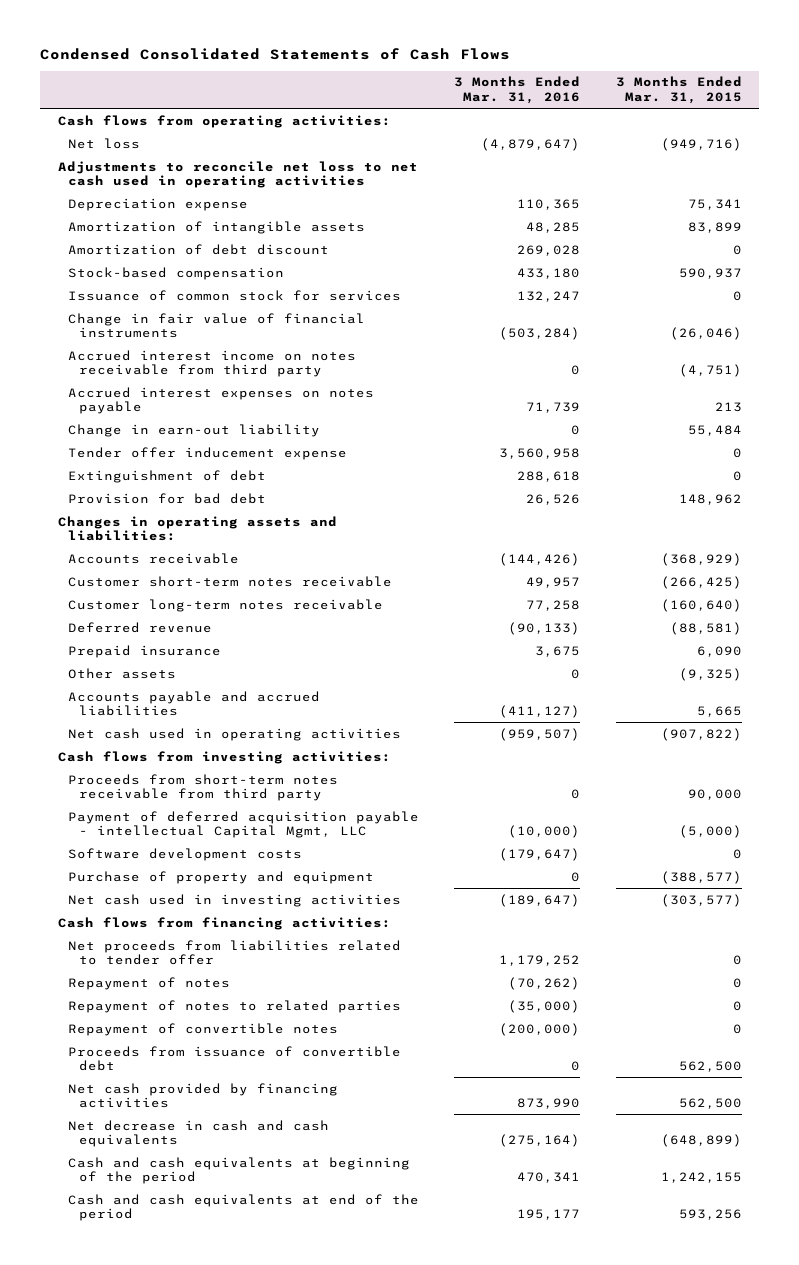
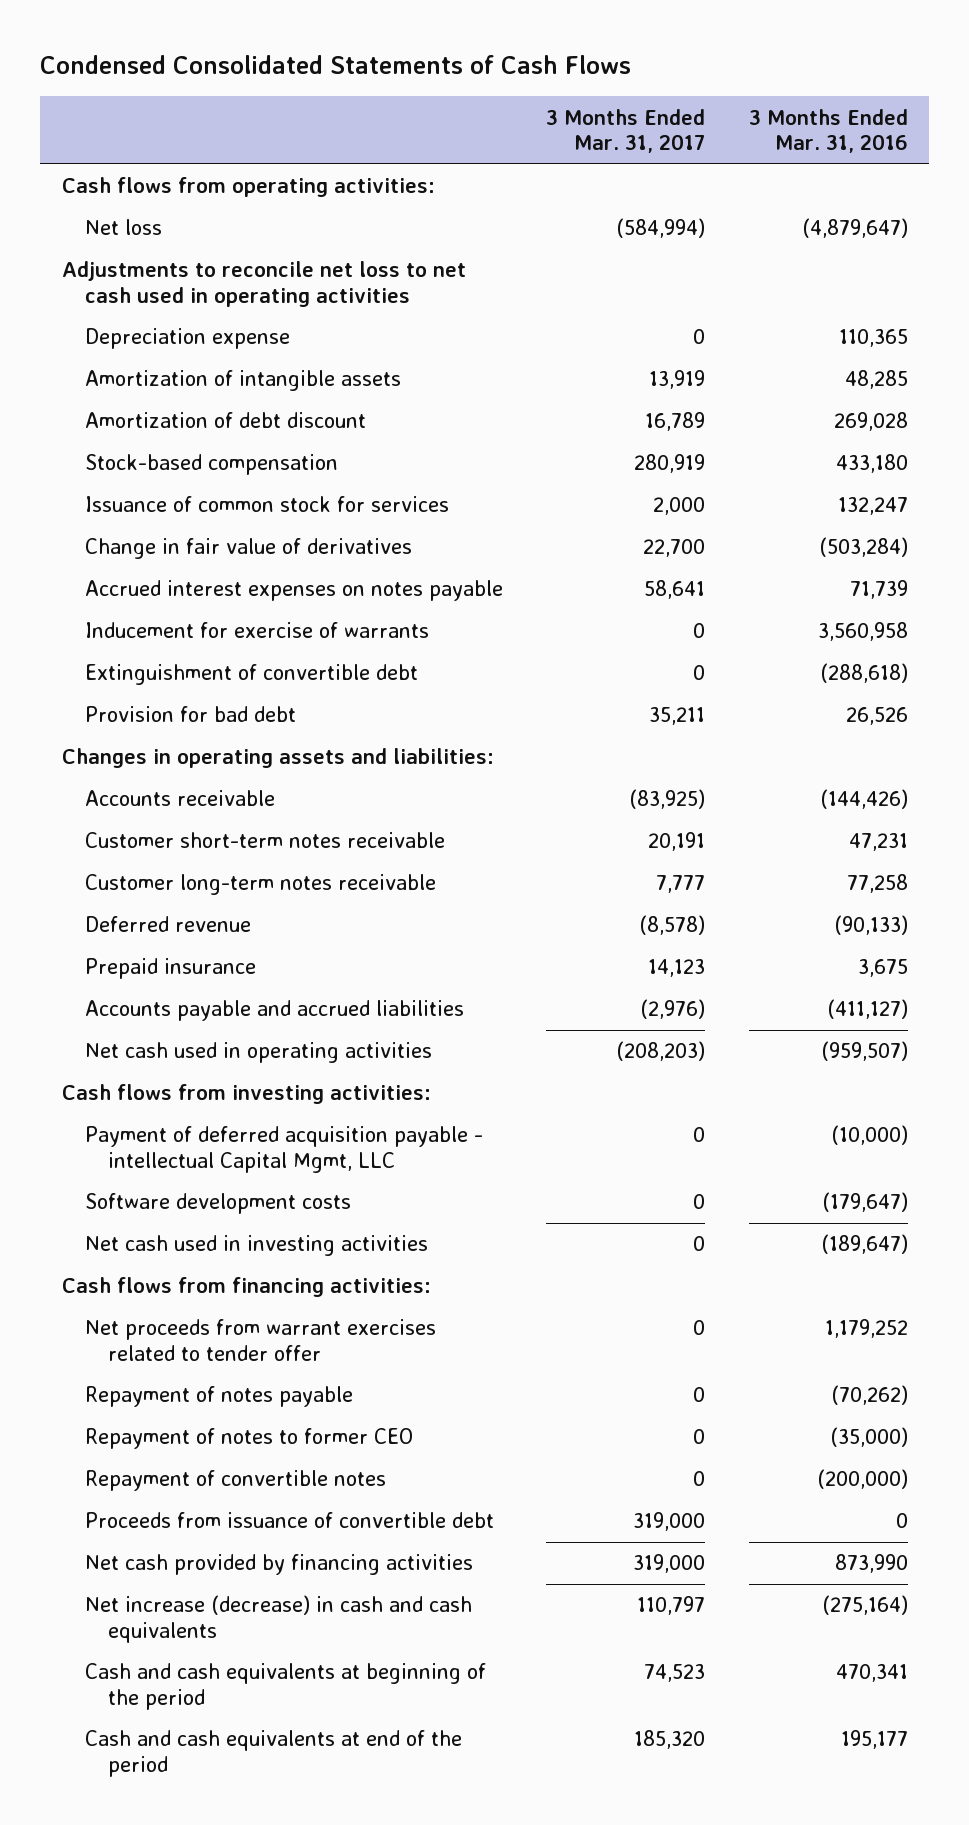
[615,76,742,104] 3 Months Ended Mar. 31, 2015 -> none
none -> [546,108,706,154] 3 Months Ended Mar. 31, 2017
[68,349,357,377] Accrued interest income on notes receivable from third party -> none
[68,312,366,338] Change in fair value of financial instruments -> [84,538,412,560] Change in fair value of derivatives
[68,423,321,437] Change in earn-out liability -> none
[68,446,348,460] Tender offer inducement expense -> [84,622,429,639] Inducement for exercise of warrants
[68,469,267,483] Extinguishment of debt -> [84,664,418,686] Extinguishment of convertible debt
[517,470,581,482] 288,618 -> [819,663,908,684] (288,618)
[526,576,581,588] 49,957 -> [848,833,908,852] 47,231
[68,667,177,679] Other assets -> none
[68,773,339,801] Proceeds from short-term notes receivable from third party -> none
[68,870,375,884] Purchase of property and equipment -> none
[68,939,402,965] Net proceeds from liabilities related to tender offer -> [84,1319,436,1361] Net proceeds from warrant exercises related to tender offer
[68,976,231,990] Repayment of notes -> [84,1386,353,1408] Repayment of notes payable
[68,999,402,1013] Repayment of notes to related parties -> [84,1428,413,1450] Repayment of notes to former CEO
[68,1119,330,1147] Net decrease in cash and cash equivalents -> [84,1595,472,1643] Net increase (decrease) in cash and cash equivalents

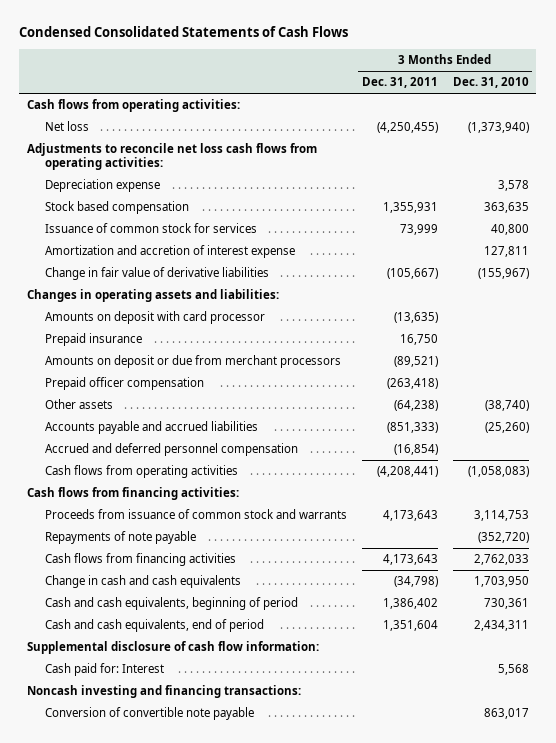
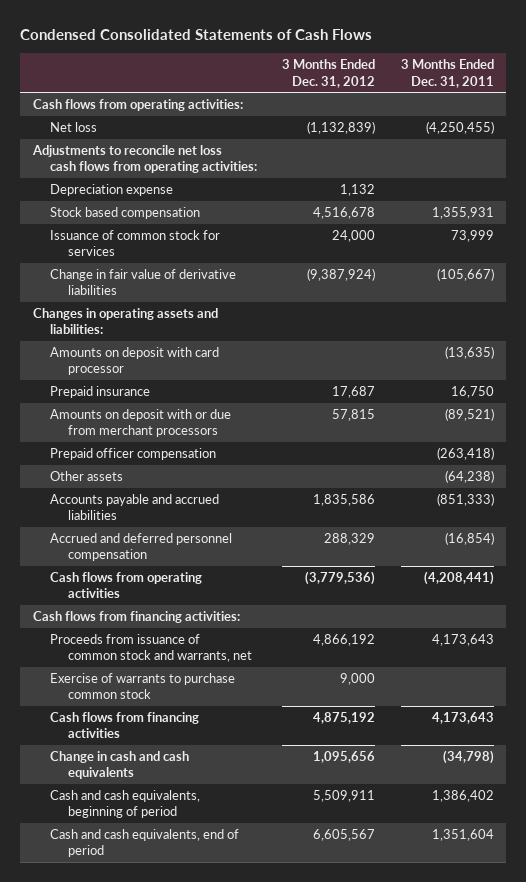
[452,77,529,89] Dec. 31, 2010 -> none
none -> [282,59,376,88] 3 Months Ended Dec. 31, 2012
[45,245,296,259] Amortization and accretion of interest expense -> none
[45,355,342,369] Amounts on deposit or due from merchant processors -> [50,409,232,438] Amounts on deposit with or due from merchant processors
[45,531,197,545] Repayments of note payable -> none
[45,509,348,520] Proceeds from issuance of common stock and warrants -> [50,634,252,663] Proceeds from issuance of common stock and warrants, net
none -> [50,673,236,700] Exercise of warrants to purchase common stock
[26,641,319,655] Supplemental disclosure of cash flow information: -> none
[45,663,165,677] Cash paid for: Interest -> none
[26,685,301,699] Noncash investing and financing transactions: -> none
[45,707,255,721] Conversion of convertible note payable -> none

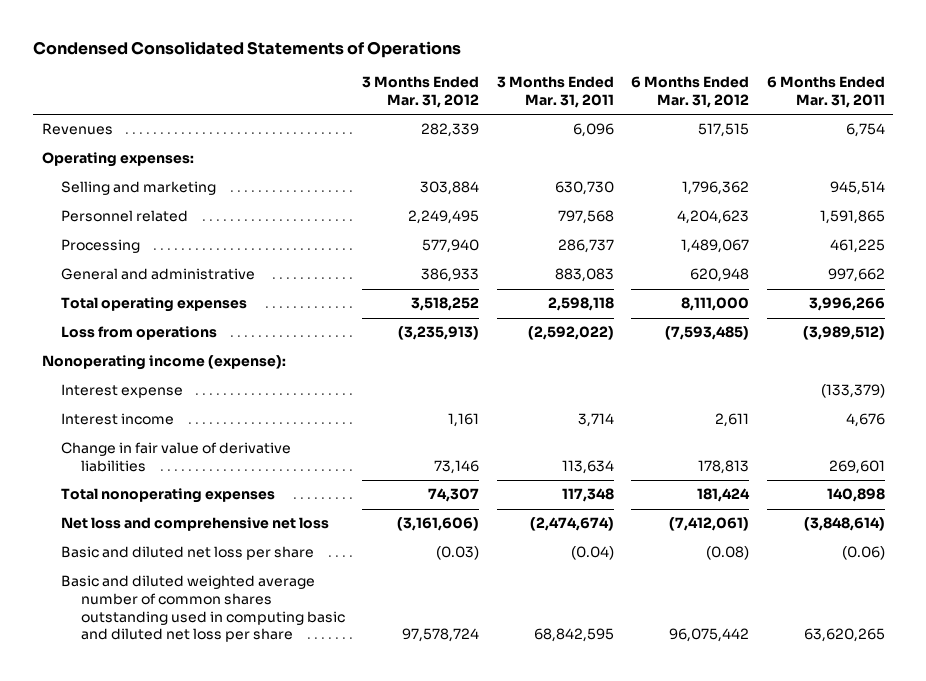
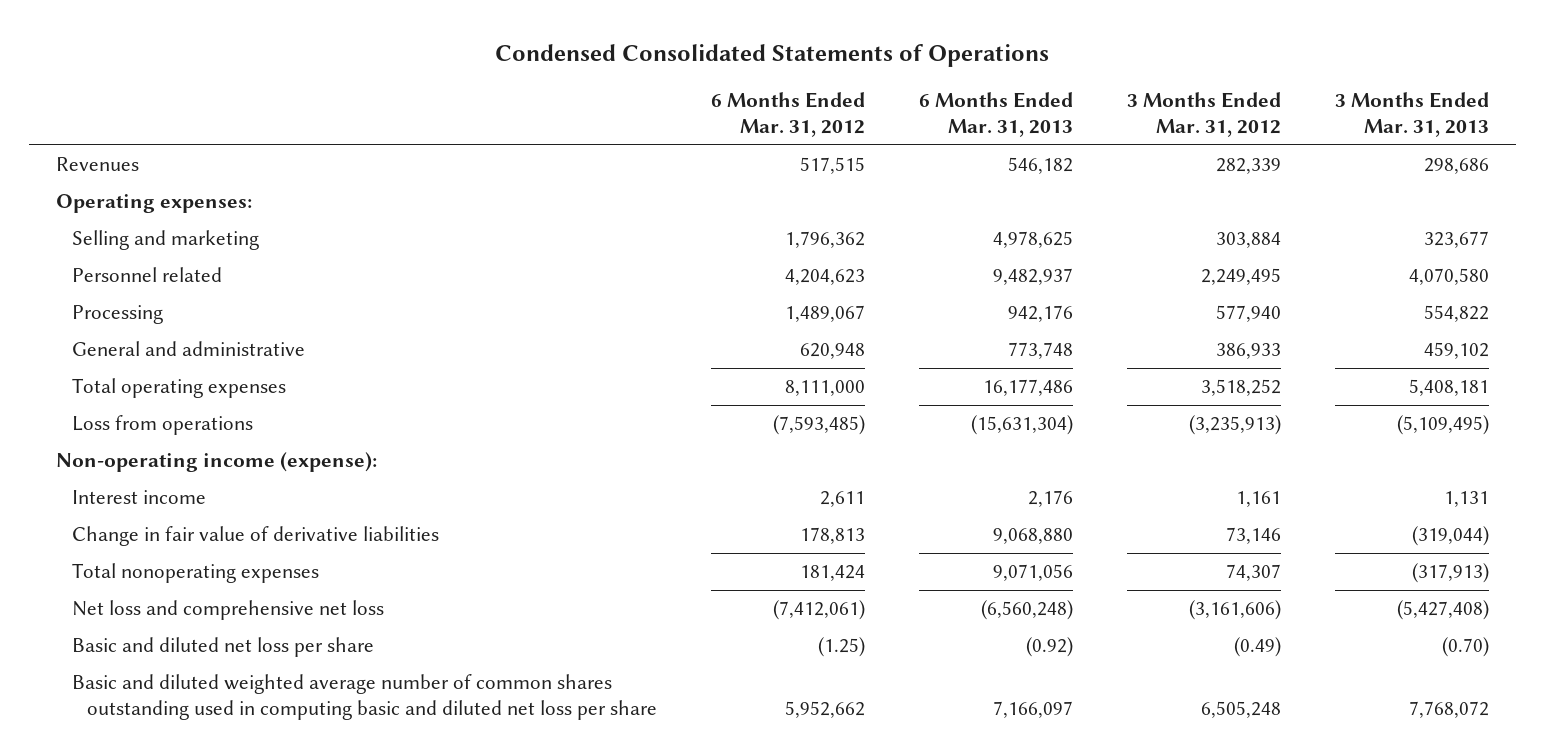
[496,76,614,108] 3 Months Ended Mar. 31, 2011 -> none
[766,76,885,108] 6 Months Ended Mar. 31, 2011 -> none
none -> [919,92,1074,138] 6 Months Ended Mar. 31, 2013
none -> [1334,92,1489,138] 3 Months Ended Mar. 31, 2013
[61,384,184,399] Interest expense -> none
[41,355,286,371] Nonoperating income (expense): -> [55,452,377,473] Non-operating income (expense):
[436,546,480,561] (0.03) -> [1234,637,1282,658] (0.49)
[706,546,750,561] (0.08) -> [818,637,866,658] (1.25)
[402,628,480,643] 97,578,724 -> [1201,701,1282,719] 6,505,248
[669,628,750,643] 96,075,442 -> [785,701,866,719] 5,952,662

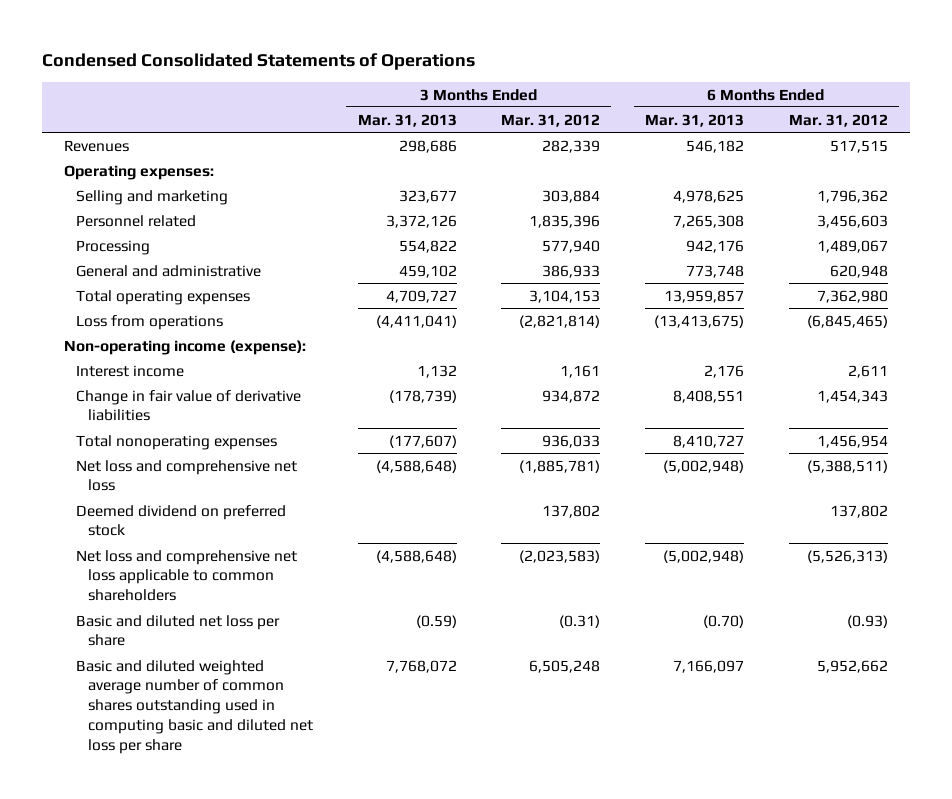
[785,269,866,286] 4,204,623 -> [816,214,888,228] 3,456,603
[993,268,1074,286] 9,482,937 -> [672,214,744,228] 7,265,308
[1201,268,1282,286] 2,249,495 -> [529,214,601,228] 1,835,396
[1408,268,1489,286] 4,070,580 -> [385,214,457,228] 3,372,126
[785,380,866,397] 8,111,000 -> [816,289,888,303] 7,362,980
[983,379,1074,397] 16,177,486 -> [663,289,744,303] 13,959,857
[1201,379,1282,397] 3,518,252 -> [529,289,601,303] 3,104,153
[1408,379,1489,397] 5,408,181 -> [385,289,457,303] 4,709,727
[773,415,866,436] (7,593,485) -> [806,314,888,328] (6,845,465)
[971,415,1074,436] (15,631,304) -> [653,314,744,328] (13,413,675)
[1189,415,1282,436] (3,235,913) -> [519,314,601,328] (2,821,814)
[1396,415,1489,436] (5,109,495) -> [375,314,457,328] (4,411,041)
[1443,491,1489,508] 1,131 -> [416,364,457,378] 1,132
[800,527,866,545] 178,813 -> [816,389,888,403] 1,454,343
[993,528,1074,545] 9,068,880 -> [672,389,744,403] 8,408,551
[1226,527,1282,545] 73,146 -> [542,389,601,403] 934,872
[1411,526,1489,547] (319,044) -> [388,389,457,403] (178,739)
[800,565,866,582] 181,424 -> [816,434,888,448] 1,456,954
[993,564,1074,582] 9,071,056 -> [672,434,744,448] 8,410,727
[1226,564,1282,582] 74,307 -> [542,434,601,448] 936,033
[1411,563,1489,584] (317,913) -> [388,434,457,448] (177,607)
[773,600,866,621] (7,412,061) -> [806,459,888,473] (5,388,511)
[981,600,1074,621] (6,560,248) -> [662,459,744,473] (5,002,948)
[1189,600,1282,621] (3,161,606) -> [519,459,601,473] (1,885,781)
[1396,600,1489,621] (5,427,408) -> [375,459,457,473] (4,588,648)
none -> [76,504,287,537] Deemed dividend on preferred stock
none -> [76,549,298,602] Net loss and comprehensive net loss applicable to common shareholders
[818,637,866,658] (1.25) -> [846,614,888,628] (0.93)
[1026,637,1074,658] (0.92) -> [702,614,744,628] (0.70)
[1234,637,1282,658] (0.49) -> [559,614,601,628] (0.31)
[1441,637,1489,658] (0.70) -> [415,614,457,628] (0.59)

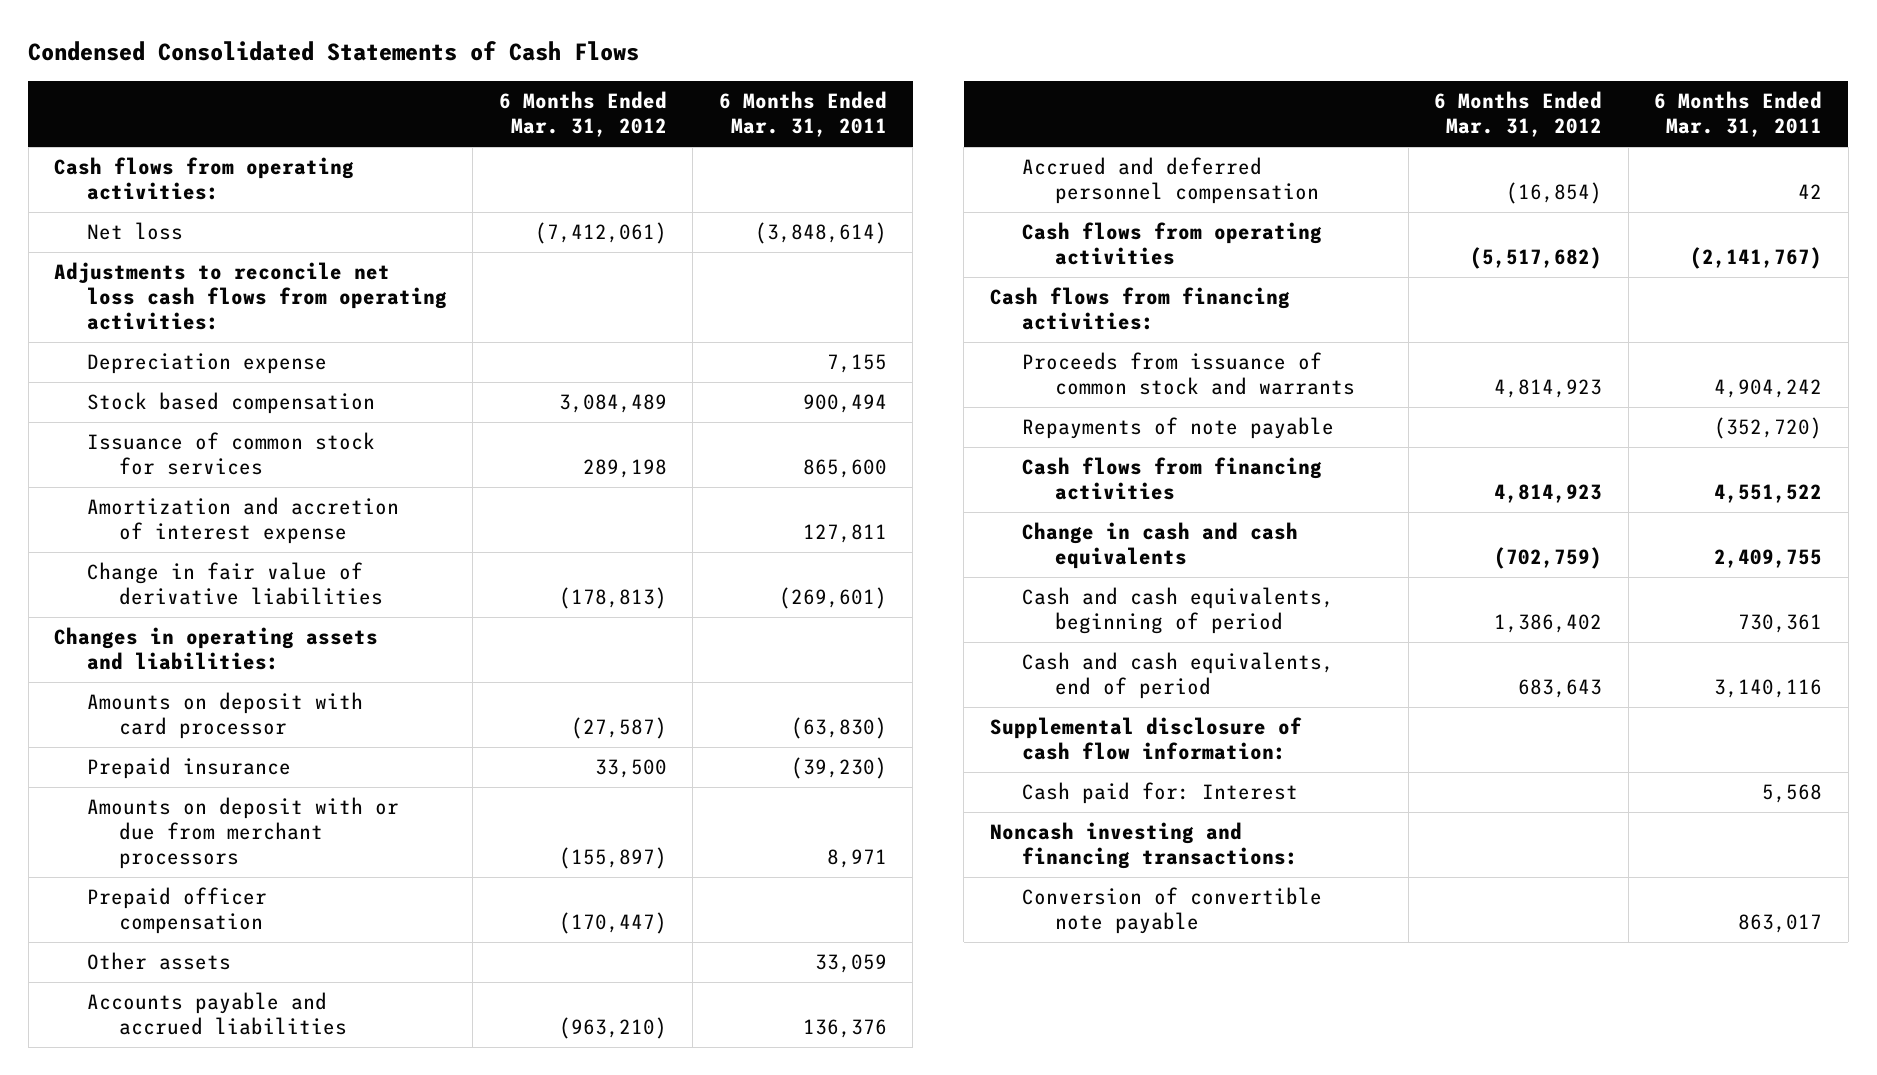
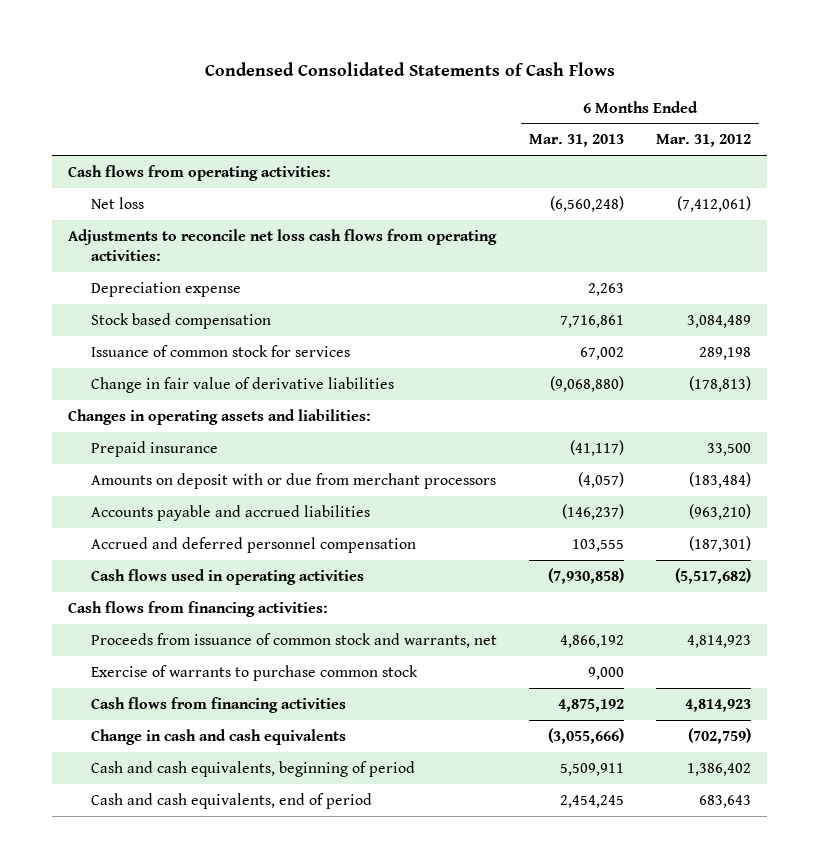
[718,91,887,138] 6 Months Ended Mar. 31, 2011 -> none
none -> [528,134,624,148] Mar. 31, 2013
[86,497,399,545] Amortization and accretion of interest expense -> none
[86,692,363,740] Amounts on deposit with card processor -> none
[86,887,267,935] Prepaid officer compensation -> none
[86,952,231,971] Other assets -> none
[558,847,667,870] (155,897) -> [689,471,752,488] (183,484)
[1506,182,1603,205] (16,854) -> [689,535,752,552] (187,301)
[1022,222,1323,266] Cash flows from operating activities -> [90,568,364,585] Cash flows used in operating activities
[1022,417,1335,440] Repayments of note payable -> none
[1022,352,1355,396] Proceeds from issuance of common stock and warrants -> [90,632,497,648] Proceeds from issuance of common stock and warrants, net
none -> [90,664,418,681] Exercise of warrants to purchase common stock
[989,717,1302,761] Supplemental disclosure of cash flow information: -> none
[1022,782,1299,805] Cash paid for: Interest -> none
[989,822,1299,870] Noncash investing and financing transactions: -> none
[1022,887,1323,935] Conversion of convertible note payable -> none

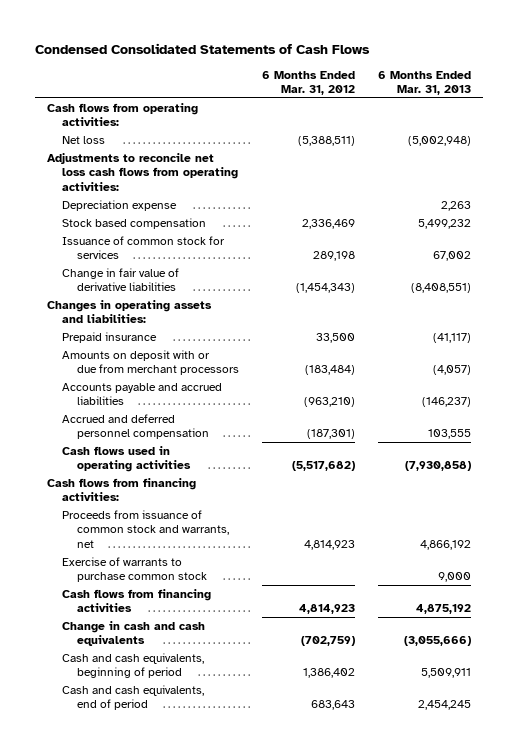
[549,195,624,212] (6,560,248) -> [408,135,472,146] (5,002,948)
[677,195,752,212] (7,412,061) -> [297,135,355,146] (5,388,511)
[559,314,624,328] 7,716,861 -> [418,218,472,229] 5,499,232
[687,314,752,328] 3,084,489 -> [301,218,355,229] 2,336,469
[549,375,624,392] (9,068,880) -> [411,283,472,294] (8,408,551)
[689,375,752,392] (178,813) -> [295,283,355,294] (1,454,343)

